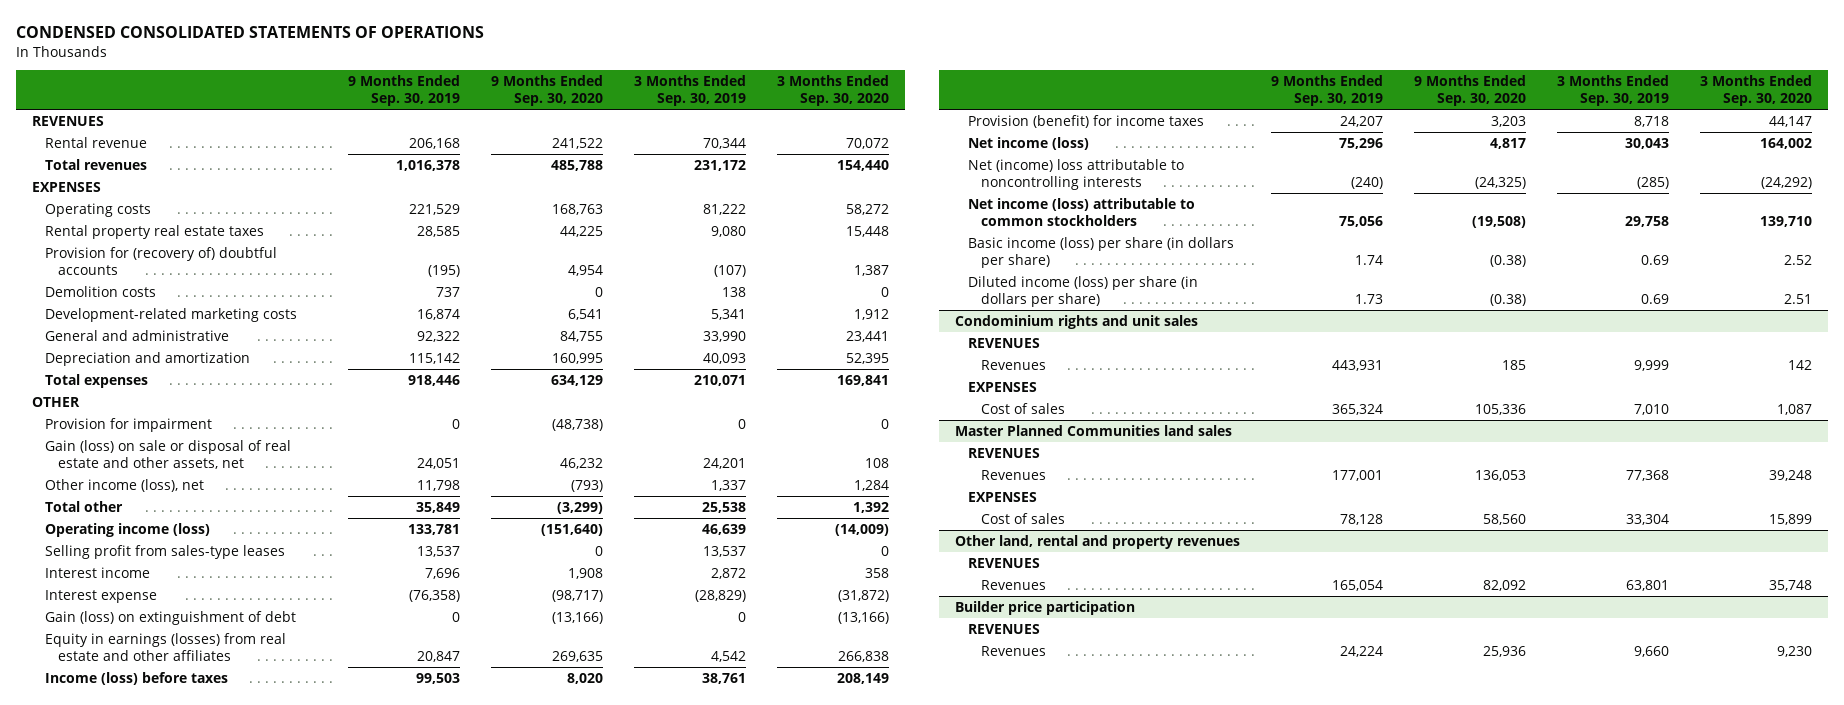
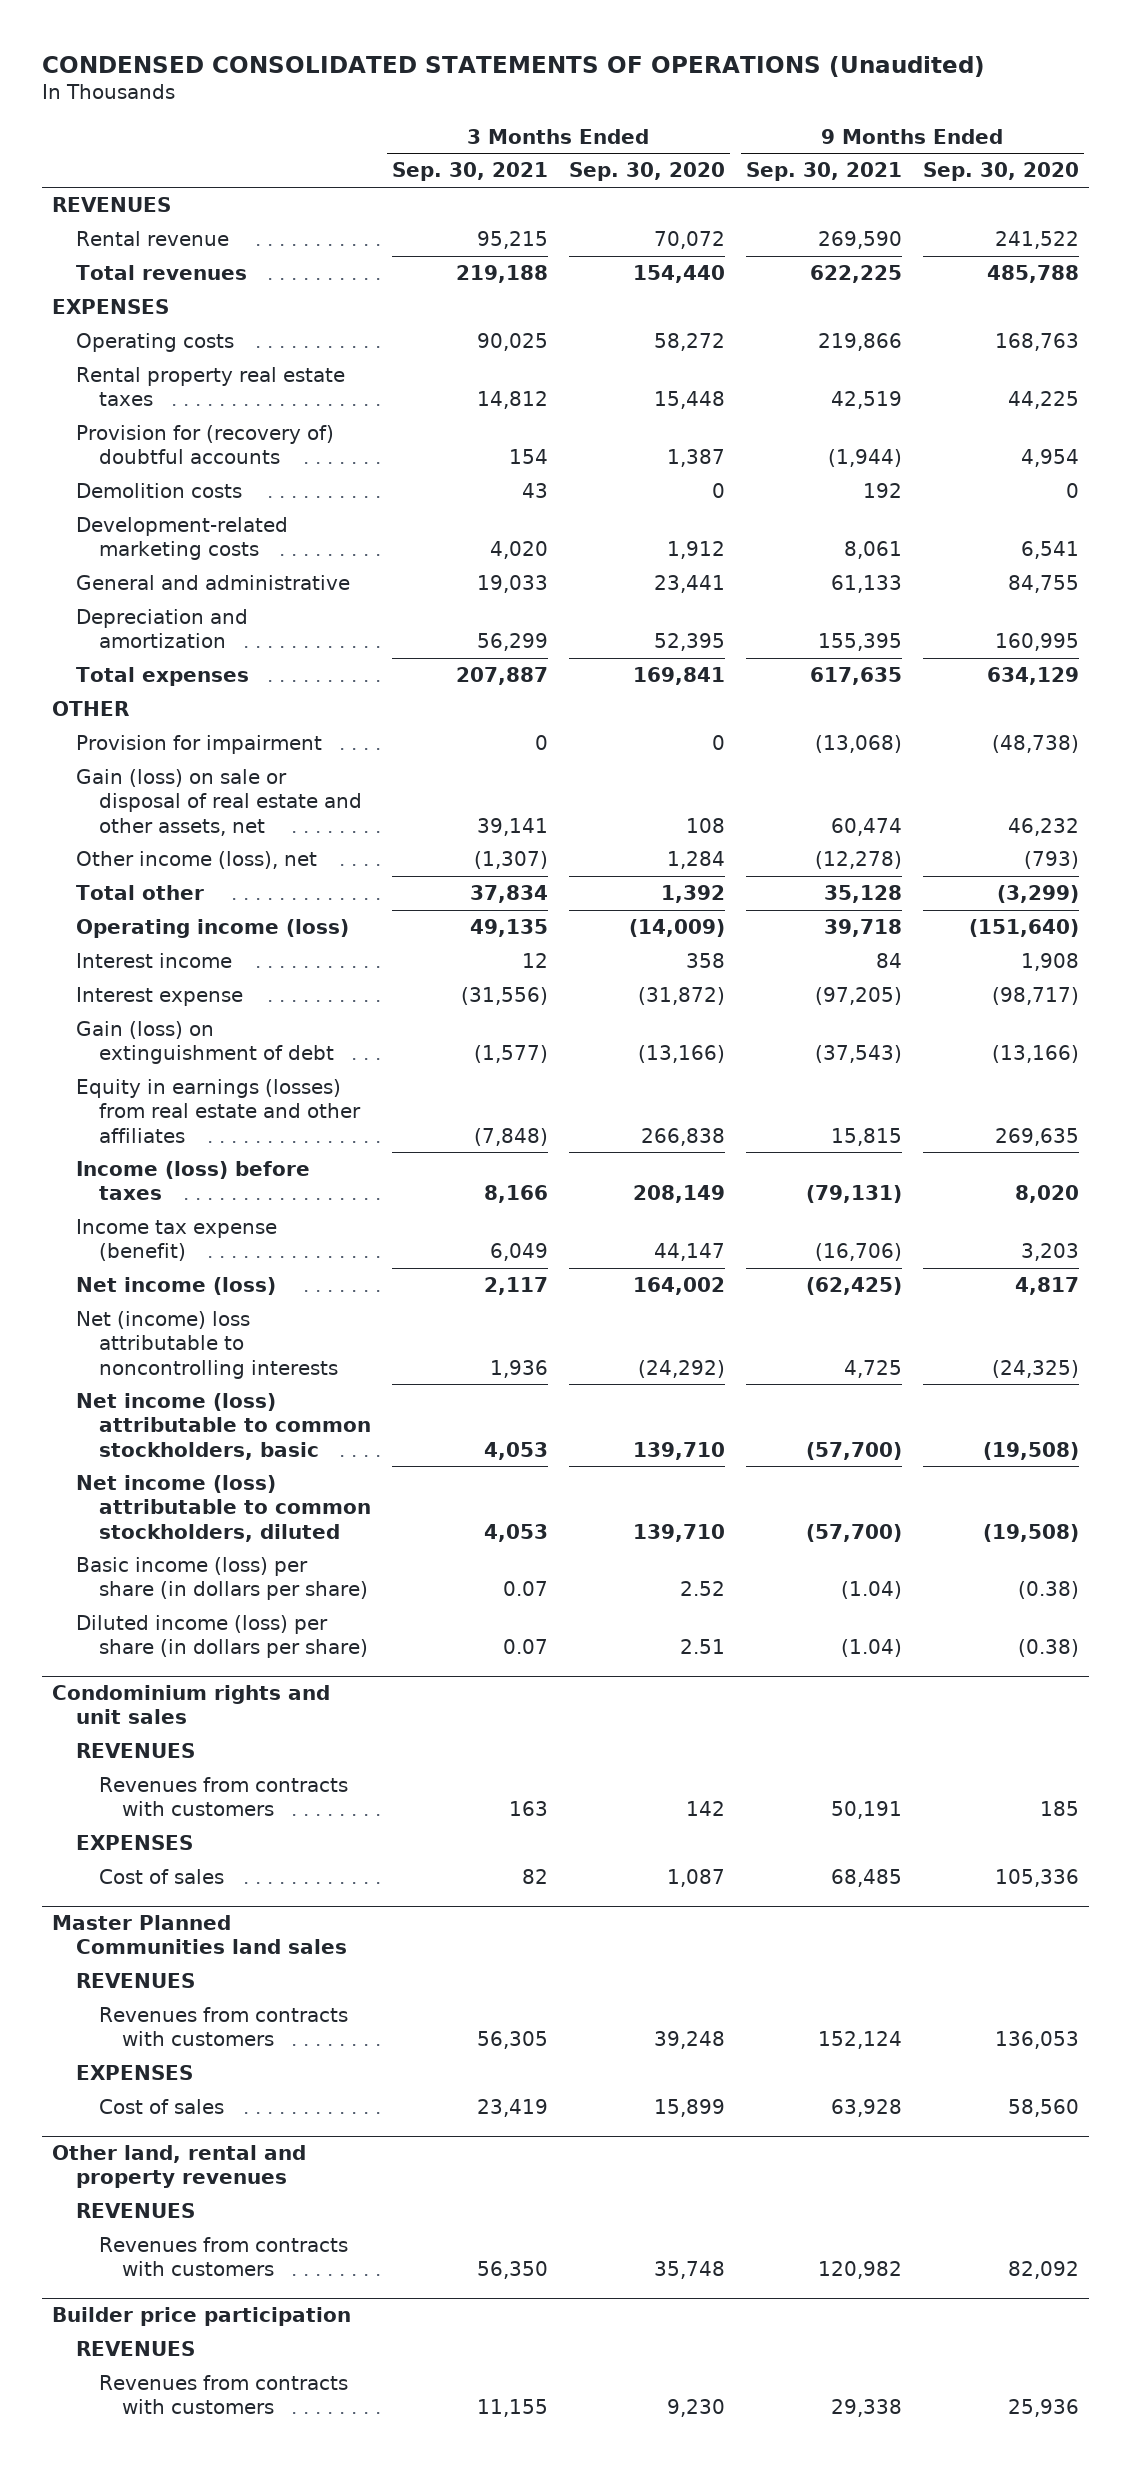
[16,25,485,38] CONDENSED CONSOLIDATED STATEMENTS OF OPERATIONS -> [41,55,985,77] CONDENSED CONSOLIDATED STATEMENTS OF OPERATIONS (Unaudited)
[348,75,461,107] 9 Months Ended Sep. 30, 2019 -> none
[634,75,747,107] 3 Months Ended Sep. 30, 2019 -> none
none -> [391,162,548,182] Sep. 30, 2021
none -> [745,162,902,182] Sep. 30, 2021
[45,544,286,559] Selling profit from sales-type leases -> none
[968,114,1205,128] Provision (benefit) for income taxes -> [75,1219,277,1262] Income tax expense (benefit)
[968,197,1196,227] Net income (loss) attributable to common stockholders -> [75,1393,372,1460] Net income (loss) attributable to common stockholders, basic
none -> [75,1475,372,1542] Net income (loss) attributable to common stockholders, diluted
[981,359,1047,370] Revenues -> [99,1777,349,1817] Revenues from contracts with customers
[981,469,1047,480] Revenues -> [99,2007,349,2047] Revenues from contracts with customers
[981,579,1047,590] Revenues -> [99,2237,349,2277] Revenues from contracts with customers
[981,645,1047,656] Revenues -> [99,2375,349,2415] Revenues from contracts with customers

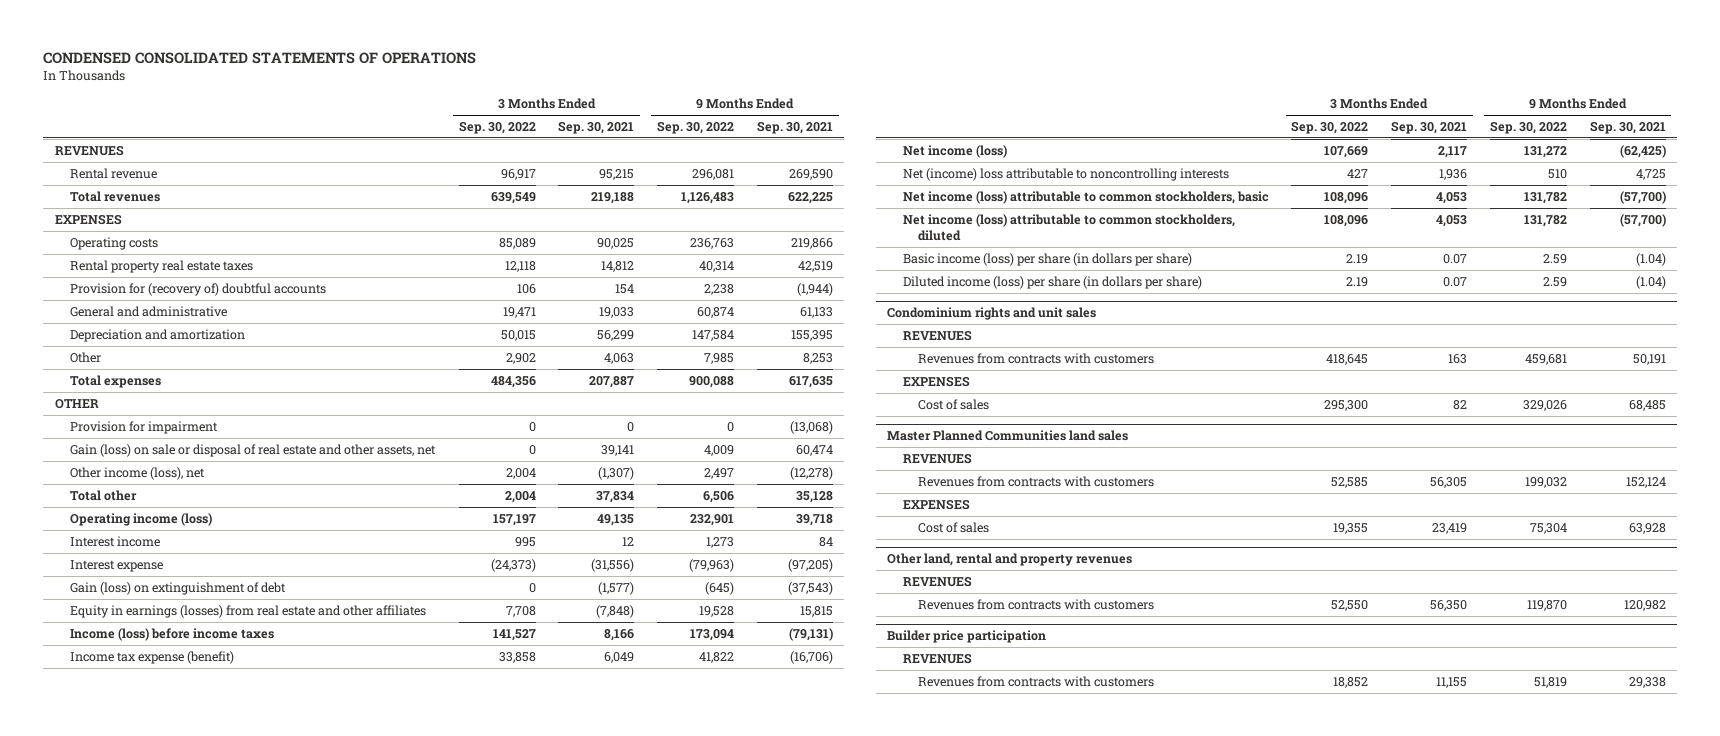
[41,55,985,77] CONDENSED CONSOLIDATED STATEMENTS OF OPERATIONS (Unaudited) -> [43,51,477,64] CONDENSED CONSOLIDATED STATEMENTS OF OPERATIONS
[568,162,725,182] Sep. 30, 2020 -> none
[922,162,1079,182] Sep. 30, 2020 -> none
none -> [458,120,536,134] Sep. 30, 2022
none -> [657,120,735,134] Sep. 30, 2022
[75,483,242,499] Demolition costs -> none
[75,517,288,561] Development-related marketing costs -> none
none -> [69,351,101,363] Other
[75,1161,310,1201] Income (loss) before taxes -> [69,627,274,641] Income (loss) before income taxes

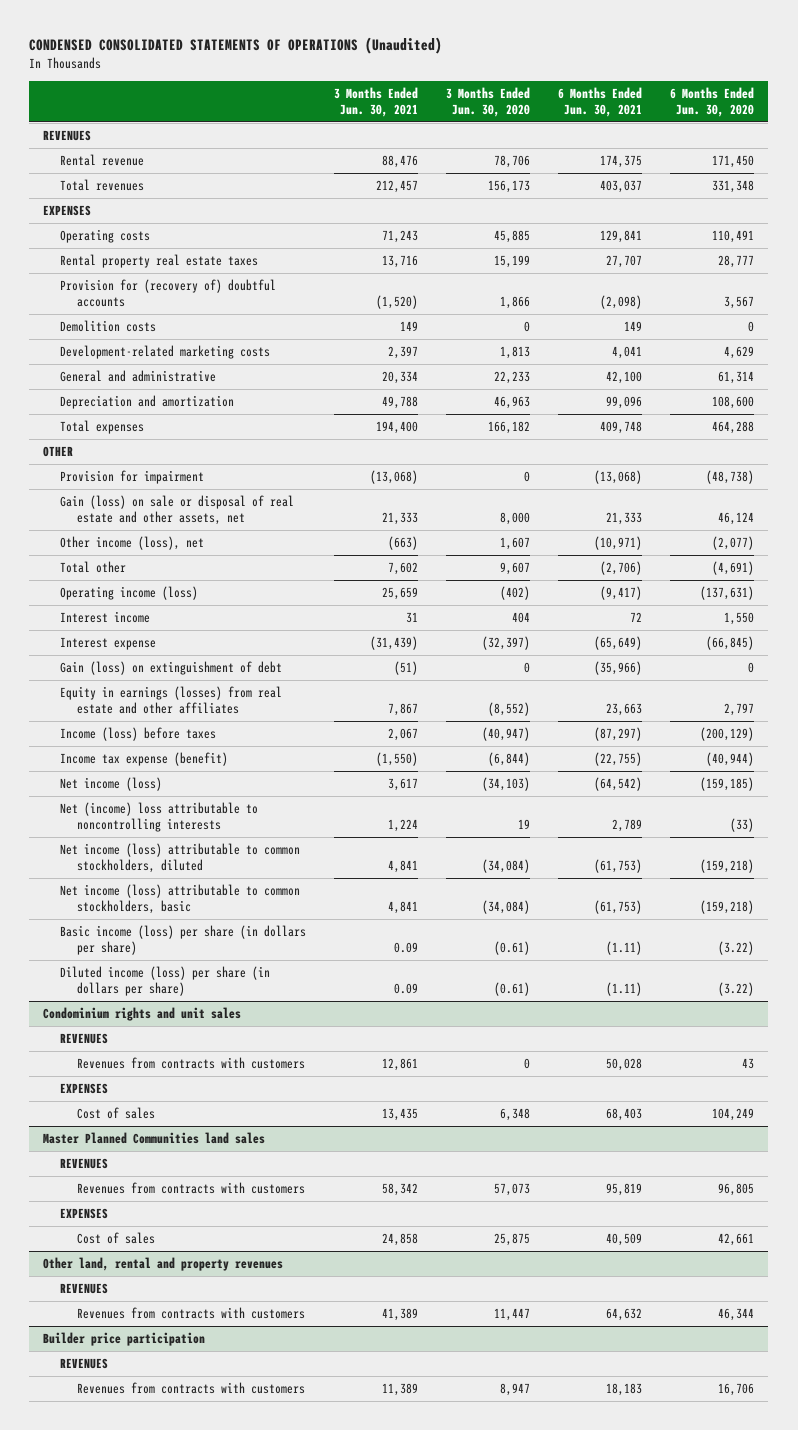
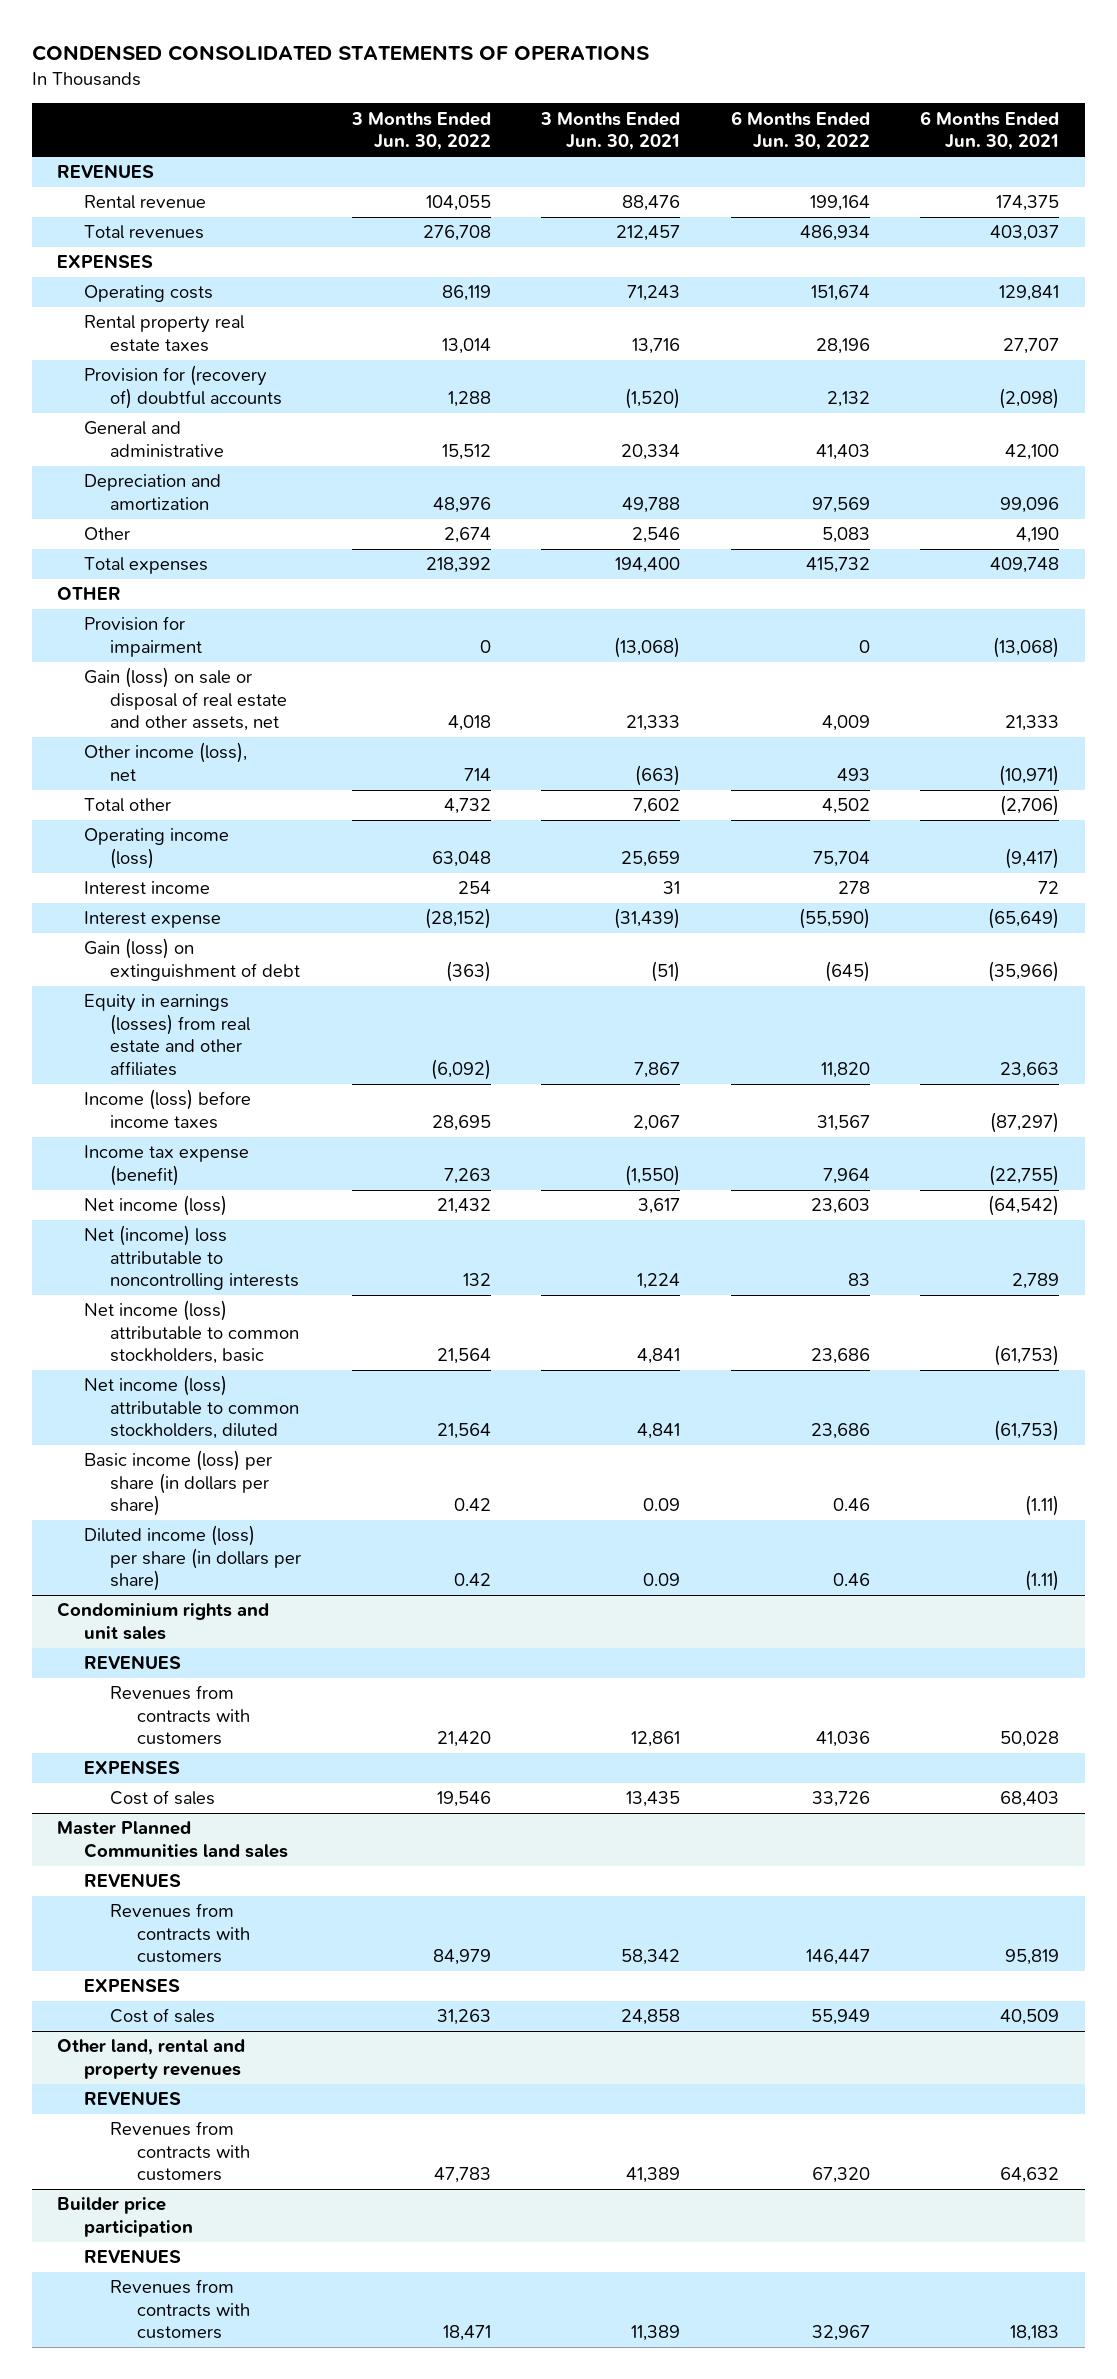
[29,36,443,54] CONDENSED CONSOLIDATED STATEMENTS OF OPERATIONS (Unaudited) -> [31,45,649,62] CONDENSED CONSOLIDATED STATEMENTS OF OPERATIONS
[446,87,531,118] 3 Months Ended Jun. 30, 2020 -> none
[670,87,755,118] 6 Months Ended Jun. 30, 2020 -> none
none -> [350,111,491,151] 3 Months Ended Jun. 30, 2022
none -> [730,110,870,151] 6 Months Ended Jun. 30, 2022
[60,320,157,333] Demolition costs -> none
[60,345,271,360] Development-related marketing costs -> none
none -> [83,527,130,541] Other
[60,727,217,742] Income (loss) before taxes -> [83,1089,251,1129] Income (loss) before income taxes
[60,843,301,874] Net income (loss) attributable to common stockholders, diluted -> [83,1375,300,1440] Net income (loss) attributable to common stockholders, diluted

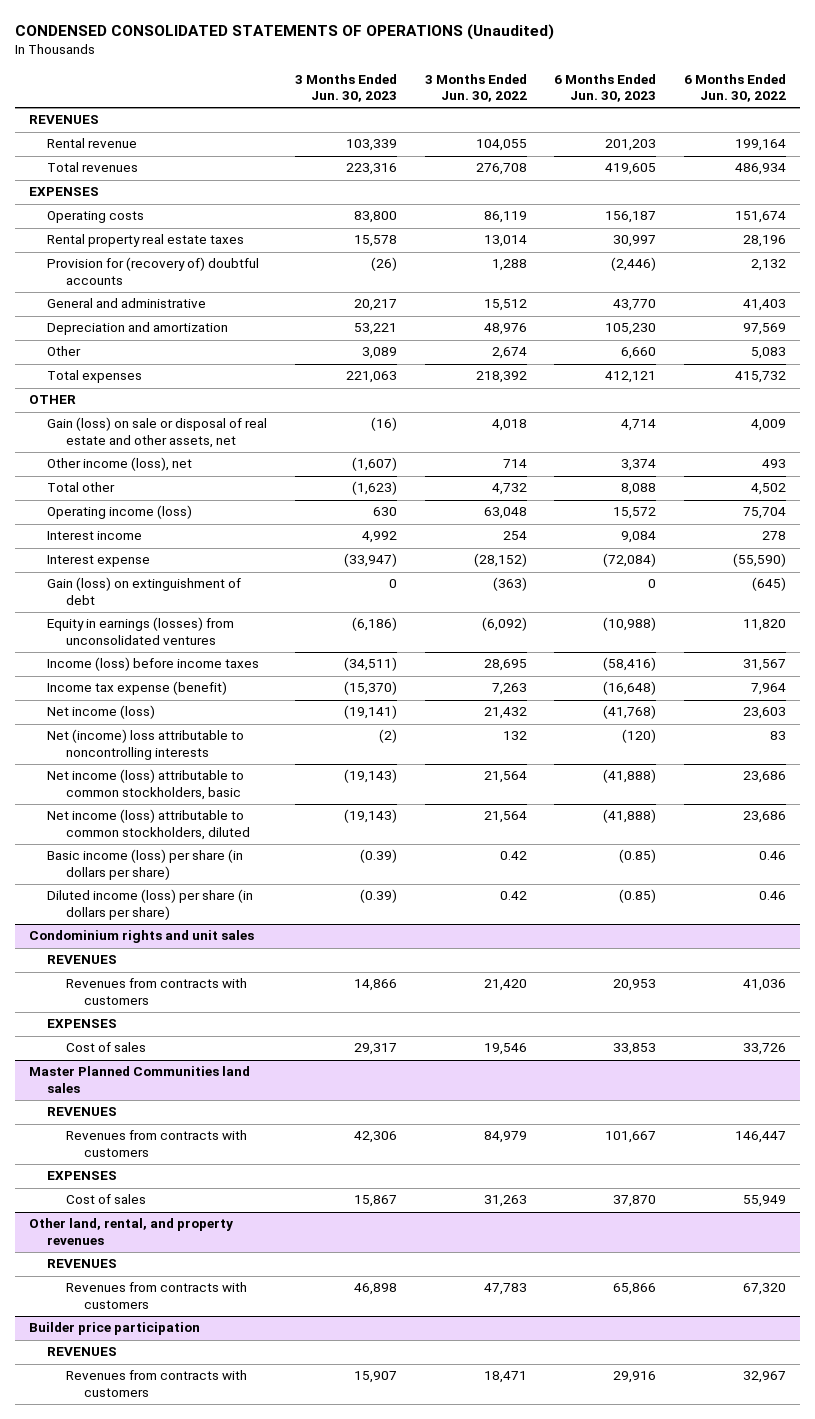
[31,45,649,62] CONDENSED CONSOLIDATED STATEMENTS OF OPERATIONS -> [14,23,554,40] CONDENSED CONSOLIDATED STATEMENTS OF OPERATIONS (Unaudited)
[540,111,681,151] 3 Months Ended Jun. 30, 2021 -> none
[920,110,1060,151] 6 Months Ended Jun. 30, 2021 -> none
none -> [294,73,397,103] 3 Months Ended Jun. 30, 2023
none -> [554,73,657,103] 6 Months Ended Jun. 30, 2023
[83,616,203,657] Provision for impairment -> none
[83,994,251,1076] Equity in earnings (losses) from real estate and other affiliates -> [47,617,235,646] Equity in earnings (losses) from unconsolidated ventures
[57,2039,246,2079] Other land, rental and property revenues -> [28,1218,233,1246] Other land, rental, and property revenues

